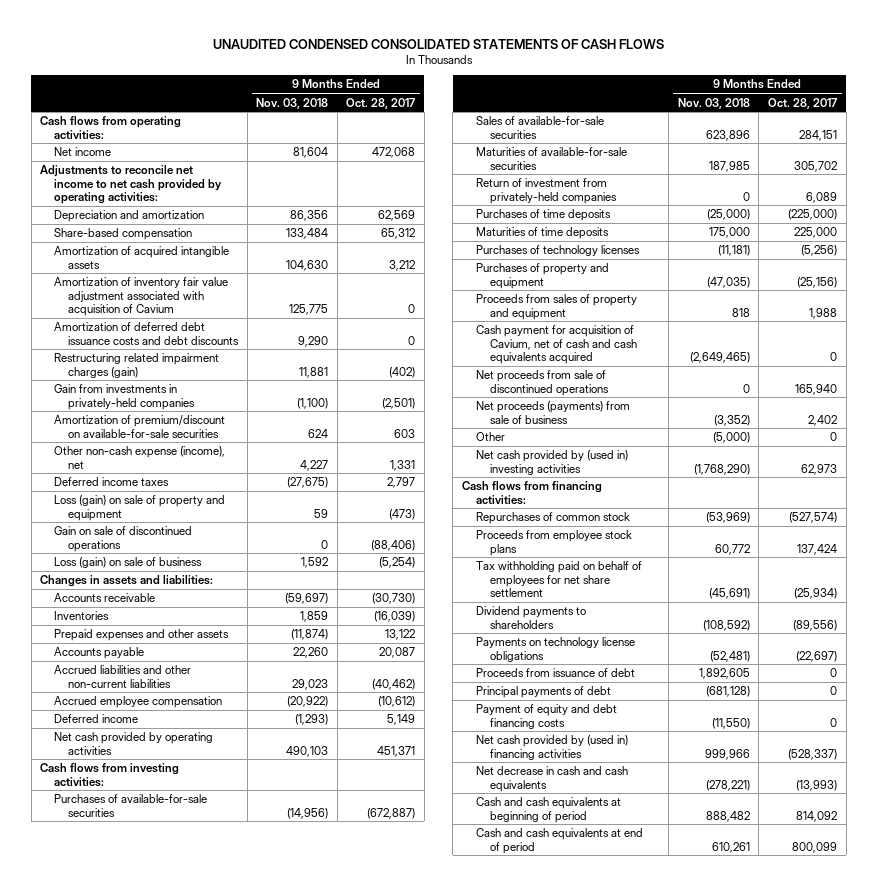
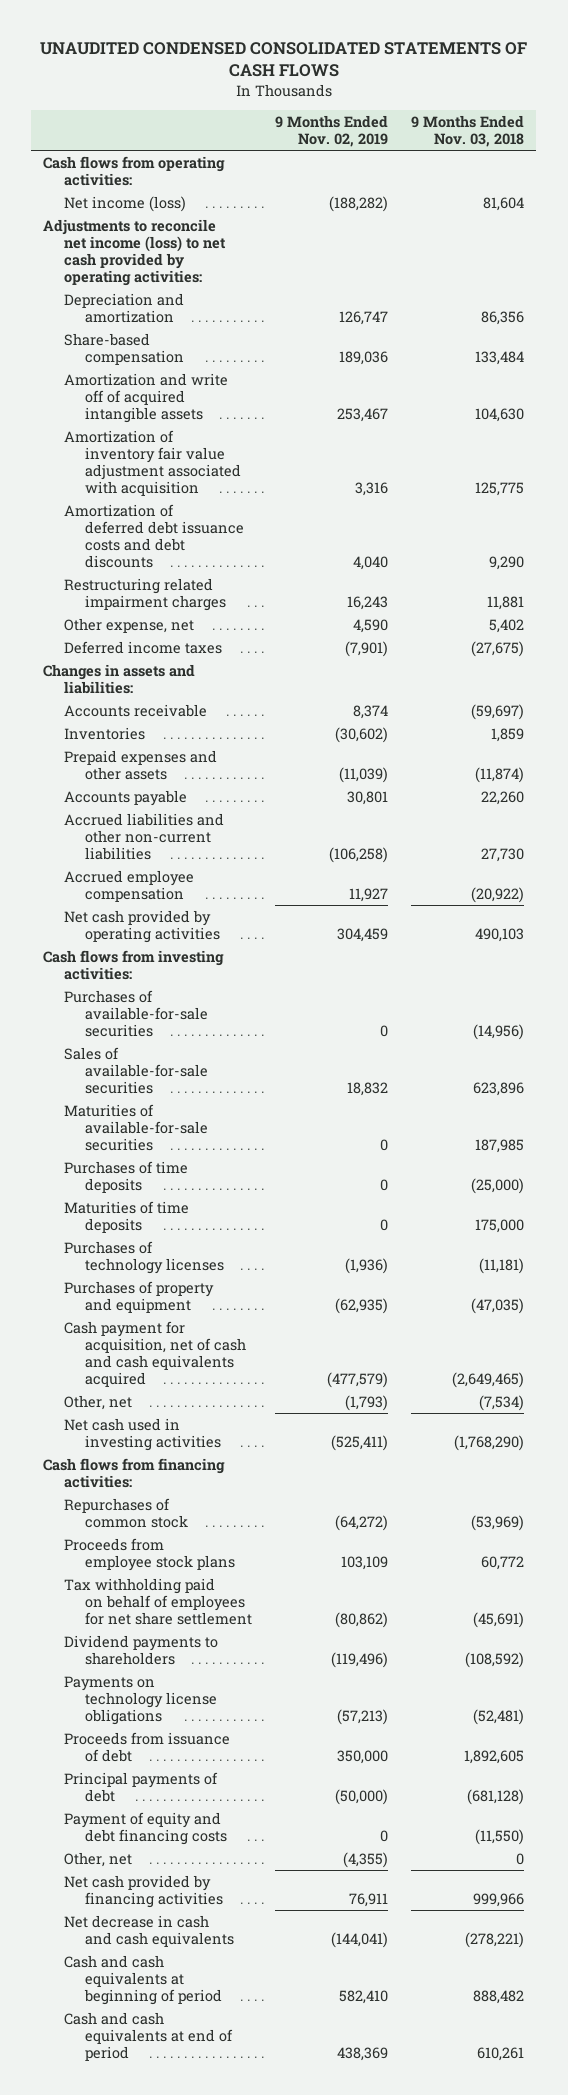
[346,97,416,109] Oct. 28, 2017 -> none
none -> [275,114,389,147] 9 Months Ended Nov. 02, 2019
[54,147,112,157] Net income -> [64,195,187,212] Net income (loss)
[40,165,223,204] Adjustments to reconcile net income to net cash provided by operating activities: -> [43,218,227,286] Adjustments to reconcile net income (loss) to net cash provided by operating activities:
[54,246,230,269] Amortization of acquired intangible assets -> [64,372,229,423] Amortization and write off of acquired intangible assets
[54,277,229,316] Amortization of inventory fair value adjustment associated with acquisition of Cavium -> [64,429,241,496] Amortization of inventory fair value adjustment associated with acquisition
[54,384,196,410] Gain from investments in privately-held companies -> none
[54,415,226,438] Amortization of premium/discount on available-for-sale securities -> none
[54,353,220,378] Restructuring related impairment charges (gain) -> [64,577,226,611] Restructuring related impairment charges
[54,446,226,469] Other non-cash expense (income), net -> [64,617,195,633] Other expense, net
[300,459,329,471] 4,227 -> [489,618,525,633] 5,402
[54,495,226,521] Loss (gain) on sale of property and equipment -> none
[54,526,193,552] Gain on sale of discontinued operations -> none
[54,557,203,569] Loss (gain) on sale of business -> none
[292,678,329,690] 29,023 -> [481,847,525,862] 27,730
[54,714,139,724] Deferred income -> none
[475,178,617,204] Return of investment from privately-held companies -> none
[475,294,637,320] Proceeds from sales of property and equipment -> none
[475,370,609,396] Net proceeds from sale of discontinued operations -> none
[475,401,630,424] Net proceeds (payments) from sale of business -> none
[475,325,637,364] Cash payment for acquisition of Cavium, net of cash and cash equivalents acquired -> [64,1320,246,1387] Cash payment for acquisition, net of cash and cash equivalents acquired
[475,432,505,442] Other -> [64,1394,133,1410] Other, net
[712,432,750,444] (5,000) -> [479,1394,525,1411] (7,534)
[475,450,628,475] Net cash provided by (used in) investing activities -> [64,1417,221,1451] Net cash used in investing activities
none -> [64,1851,133,1867] Other, net
[475,735,628,760] Net cash provided by (used in) financing activities -> [64,1874,223,1908] Net cash provided by financing activities

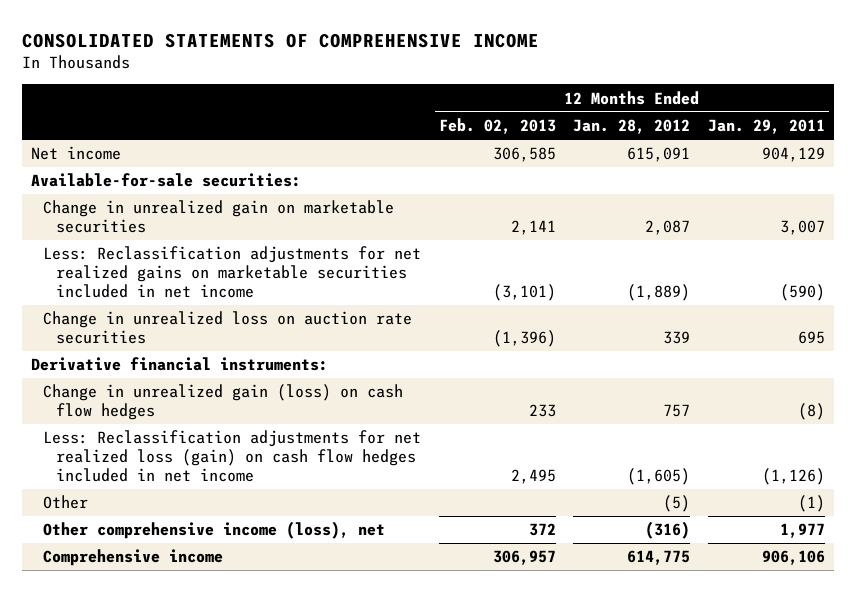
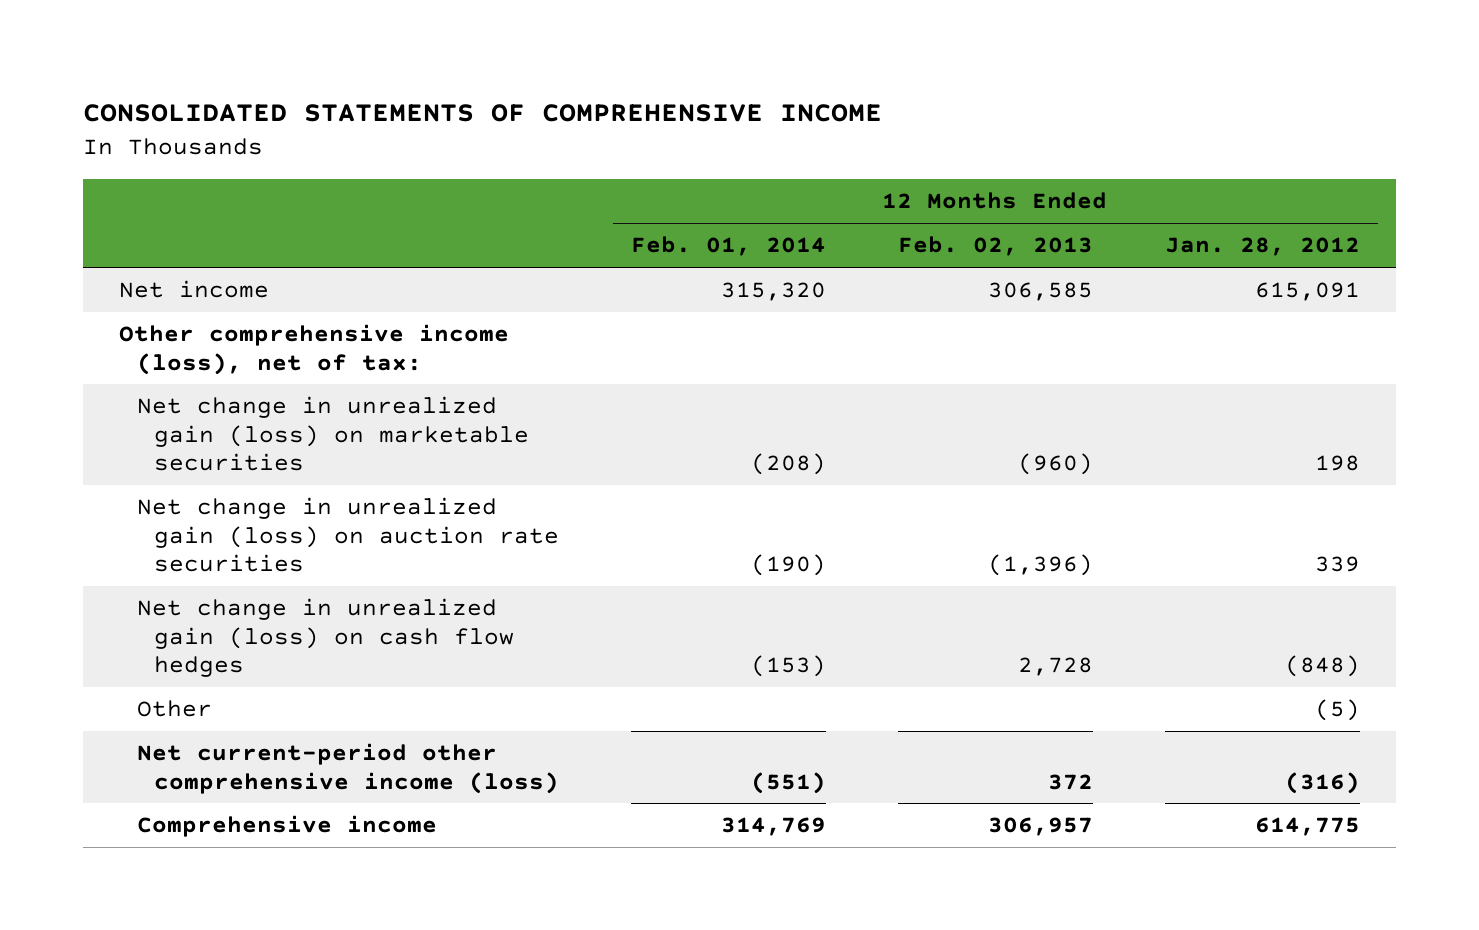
[707,119,825,135] Jan. 29, 2011 -> none
none -> [630,236,826,257] Feb. 01, 2014
[30,173,301,188] Available-for-sale securities: -> none
[43,246,422,299] Less: Reclassification adjustments for net realized gains on marketable securities included in net income -> none
[30,357,328,372] Derivative financial instruments: -> none
[43,430,422,483] Less: Reclassification adjustments for net realized loss (gain) on cash flow hedges included in net income -> none
none -> [119,324,510,375] Other comprehensive income (loss), net of tax:
[43,200,395,234] Change in unrealized gain on marketable securities -> [136,396,530,472] Net change in unrealized gain (loss) on marketable securities
[510,220,556,236] 2,141 -> [1017,453,1093,476] (960)
[645,220,691,236] 2,087 -> [1314,455,1360,472] 198
[43,311,413,345] Change in unrealized loss on auction rate securities -> [136,497,560,573] Net change in unrealized gain (loss) on auction rate securities
[43,384,404,421] Change in unrealized gain (loss) on cash flow hedges -> [136,598,515,678] Net change in unrealized gain (loss) on cash flow hedges
[528,404,556,418] 233 -> [1017,657,1093,677] 2,728
[663,404,691,418] 757 -> [1284,655,1360,678] (848)
[43,521,386,540] Other comprehensive income (loss), net -> [136,743,560,794] Net current-period other comprehensive income (loss)

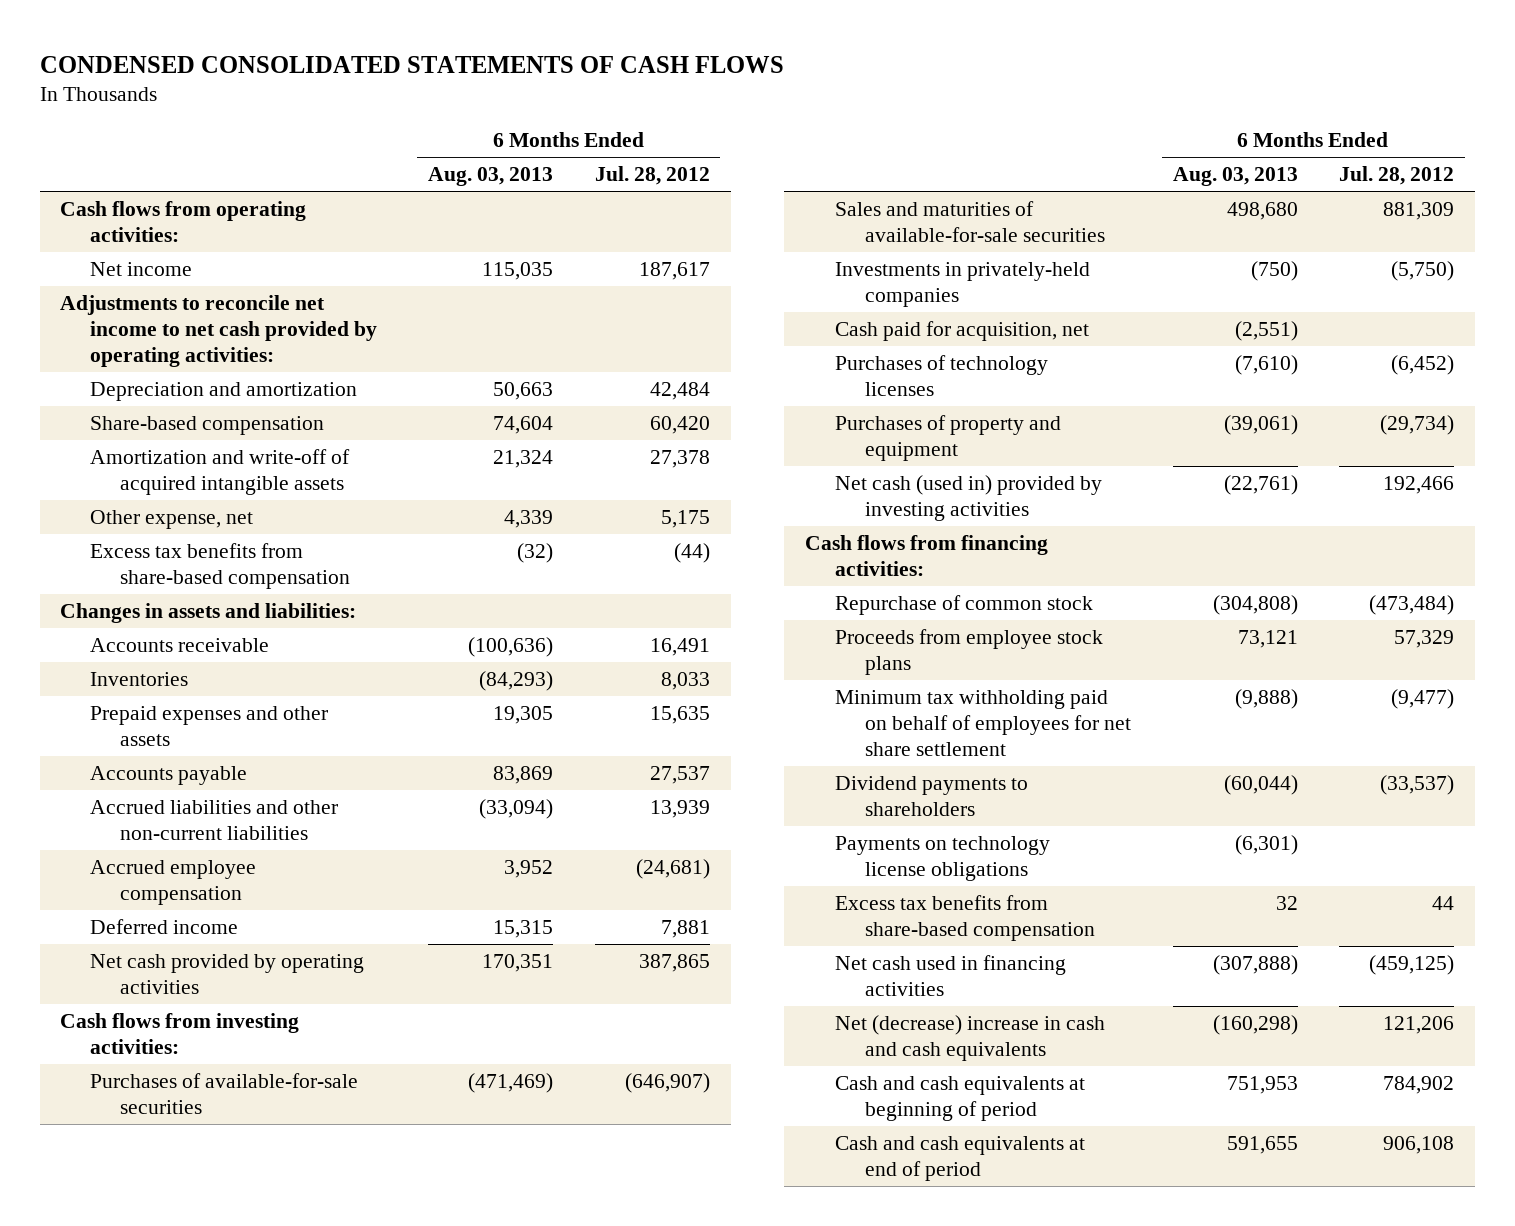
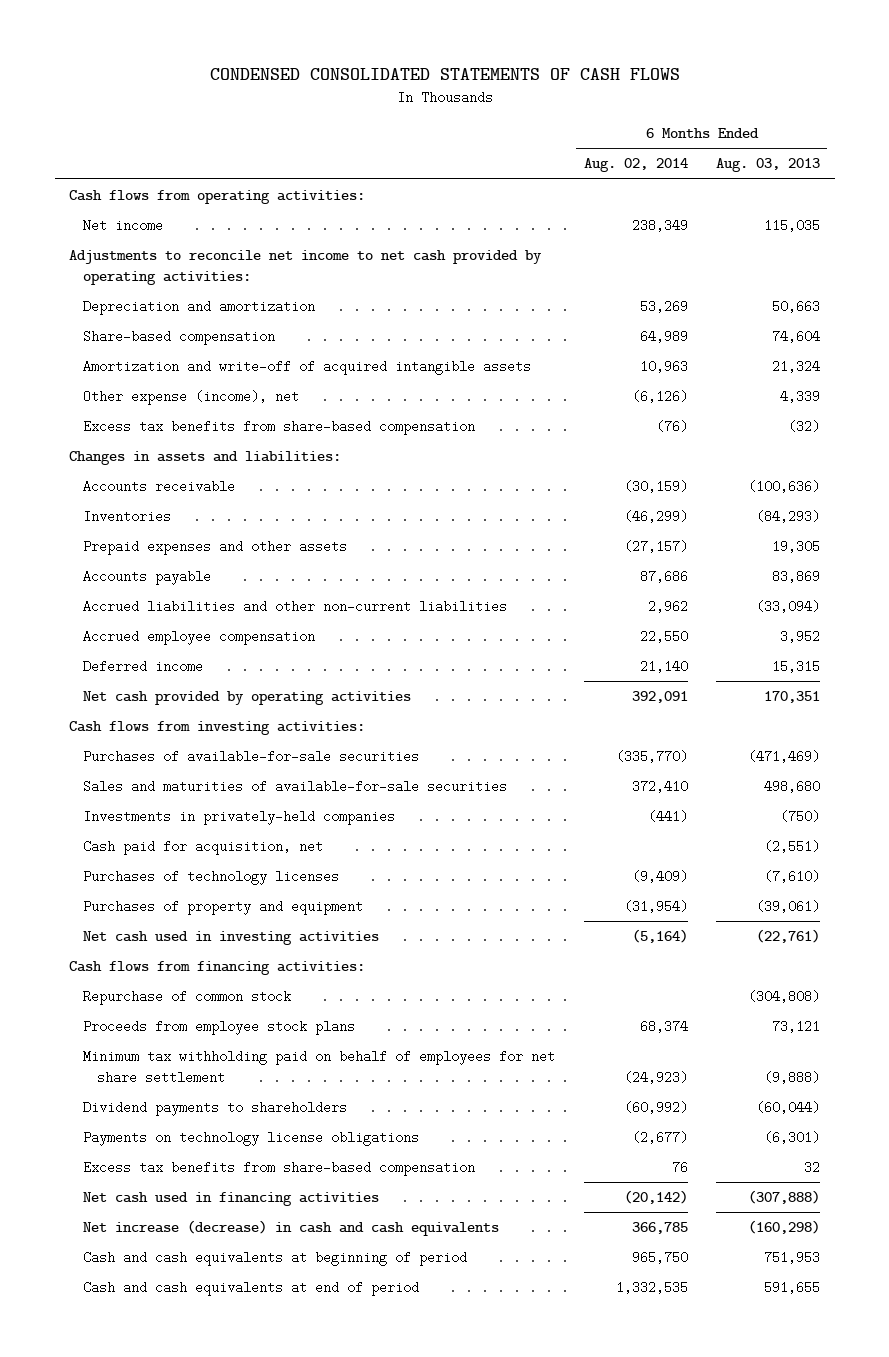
[594,166,710,186] Jul. 28, 2012 -> none
none -> [583,158,688,173] Aug. 02, 2014
[90,510,254,530] Other expense, net -> [82,390,299,406] Other expense (income), net
[834,475,1102,521] Net cash (used in) provided by investing activities -> [82,931,379,946] Net cash used in investing activities
[834,1015,1105,1061] Net (decrease) increase in cash and cash equivalents -> [82,1220,499,1237] Net increase (decrease) in cash and cash equivalents

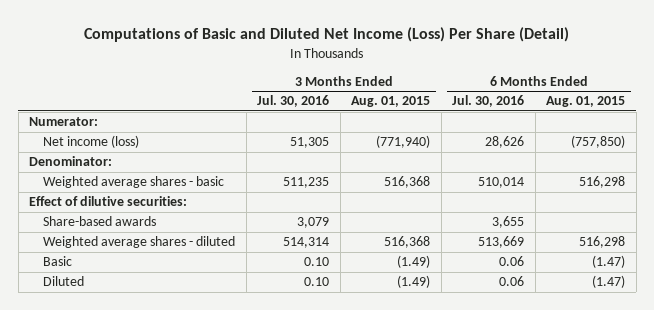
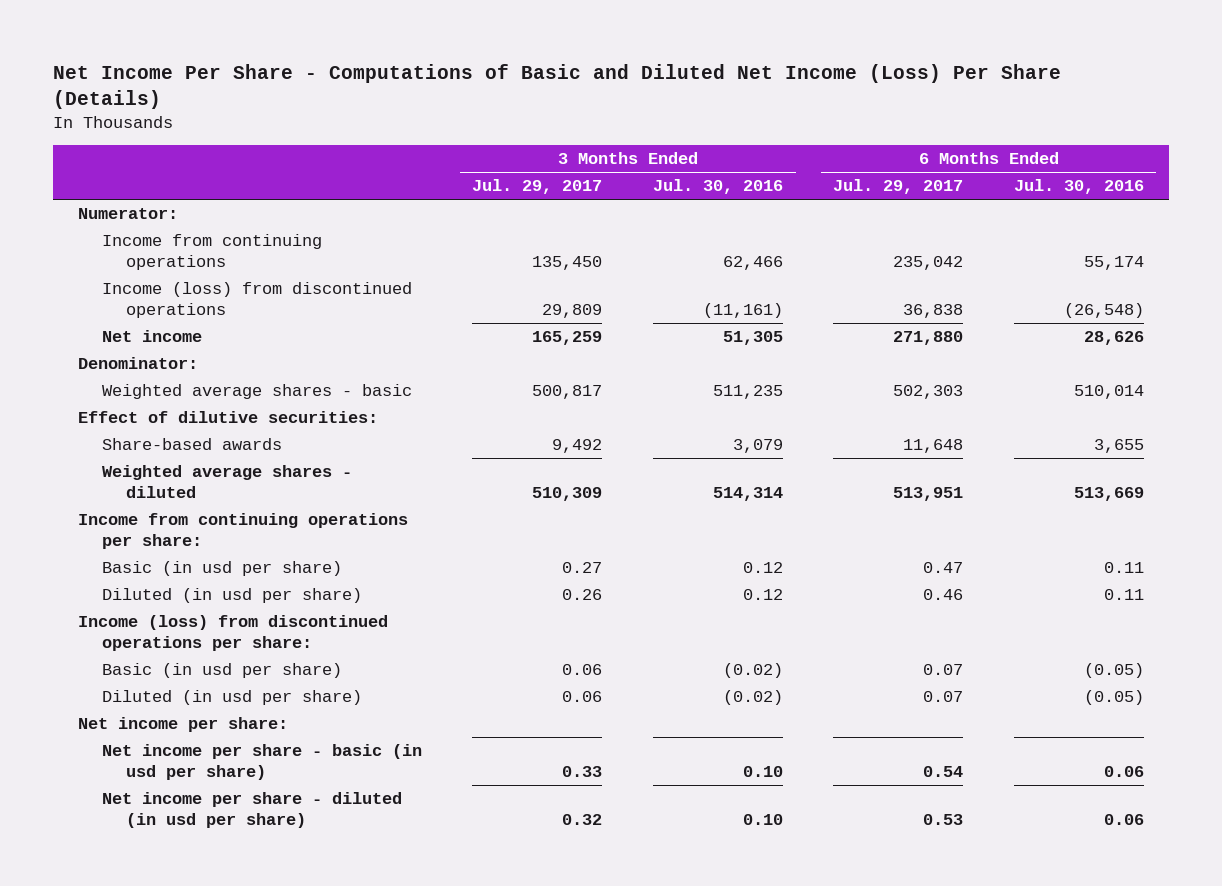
[84,27,570,43] Computations of Basic and Diluted Net Income (Loss) Per Share (Detail) -> [52,64,1061,110] Net Income Per Share - Computations of Basic and Diluted Net Income (Loss) Per Share (Details)
[351,96,431,108] Aug. 01, 2015 -> none
[546,96,626,108] Aug. 01, 2015 -> none
none -> [472,179,603,195] Jul. 29, 2017
none -> [833,179,964,195] Jul. 29, 2017
none -> [102,234,323,270] Income from continuing operations
none -> [102,282,413,318] Income (loss) from discontinued operations
[43,135,140,149] Net income (loss) -> [102,330,203,343] Net income
none -> [78,513,409,549] Income from continuing operations per share:
none -> [102,561,343,577] Basic (in usd per share)
none -> [102,588,363,604] Diluted (in usd per share)
none -> [78,615,389,651] Income (loss) from discontinued operations per share:
none -> [102,663,343,679] Basic (in usd per share)
none -> [102,690,363,706] Diluted (in usd per share)
none -> [78,717,289,733] Net income per share:
[43,256,73,267] Basic -> [102,744,423,780] Net income per share - basic (in usd per share)
[43,276,85,287] Diluted -> [102,792,403,828] Net income per share - diluted (in usd per share)

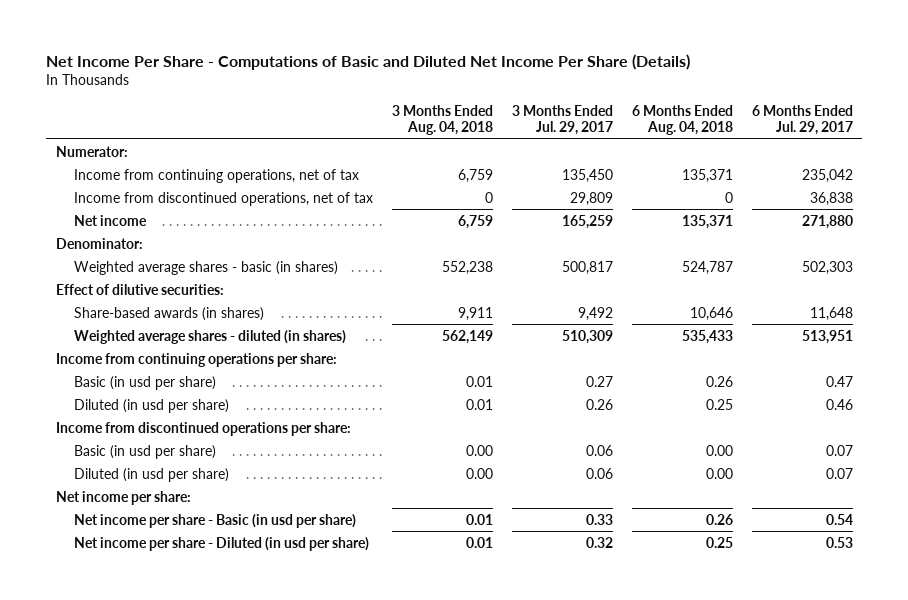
[52,64,1061,110] Net Income Per Share - Computations of Basic and Diluted Net Income (Loss) Per Share (Details) -> [46,54,691,71] Net Income Per Share - Computations of Basic and Diluted Net Income Per Share (Details)
[652,179,783,195] Jul. 30, 2016 -> none
[1013,179,1144,195] Jul. 30, 2016 -> none
none -> [391,104,493,135] 3 Months Ended Aug. 04, 2018
none -> [631,104,733,135] 6 Months Ended Aug. 04, 2018
[102,234,323,270] Income from continuing operations -> [74,168,360,183] Income from continuing operations, net of tax
[102,282,413,318] Income (loss) from discontinued operations -> [74,191,374,206] Income from discontinued operations, net of tax
[102,384,413,400] Weighted average shares - basic -> [74,260,339,275] Weighted average shares - basic (in shares)
[102,438,283,451] Share-based awards -> [74,306,265,321] Share-based awards (in shares)
[102,465,353,498] Weighted average shares - diluted -> [74,329,347,344] Weighted average shares - diluted (in shares)
[78,615,389,651] Income (loss) from discontinued operations per share: -> [55,421,351,436] Income from discontinued operations per share:
[102,744,423,780] Net income per share - basic (in usd per share) -> [74,513,357,528] Net income per share - Basic (in usd per share)
[102,792,403,828] Net income per share - diluted (in usd per share) -> [74,536,370,551] Net income per share - Diluted (in usd per share)

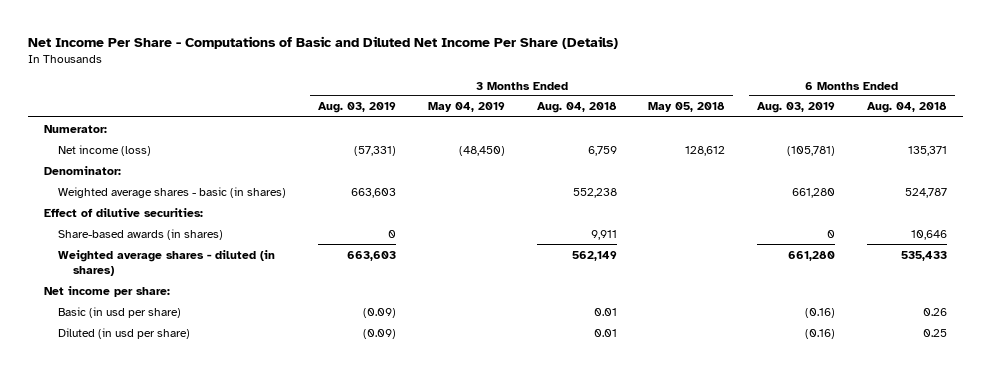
[511,104,613,135] 3 Months Ended Jul. 29, 2017 -> none
[751,104,853,135] 6 Months Ended Jul. 29, 2017 -> none
none -> [318,102,397,114] Aug. 03, 2019
none -> [427,102,505,113] May 04, 2019
none -> [648,102,726,113] May 05, 2018
none -> [757,102,836,114] Aug. 03, 2019
[74,168,360,183] Income from continuing operations, net of tax -> none
[74,191,374,206] Income from discontinued operations, net of tax -> none
[74,214,148,226] Net income -> [58,144,152,156] Net income (loss)
[55,352,337,367] Income from continuing operations per share: -> none
[55,490,191,505] Net income per share: -> [43,285,170,297] Net income per share:
[55,421,351,436] Income from discontinued operations per share: -> none
[74,444,217,459] Basic (in usd per share) -> none
[74,467,230,482] Diluted (in usd per share) -> none
[74,513,357,528] Net income per share - Basic (in usd per share) -> none
[74,536,370,551] Net income per share - Diluted (in usd per share) -> none

